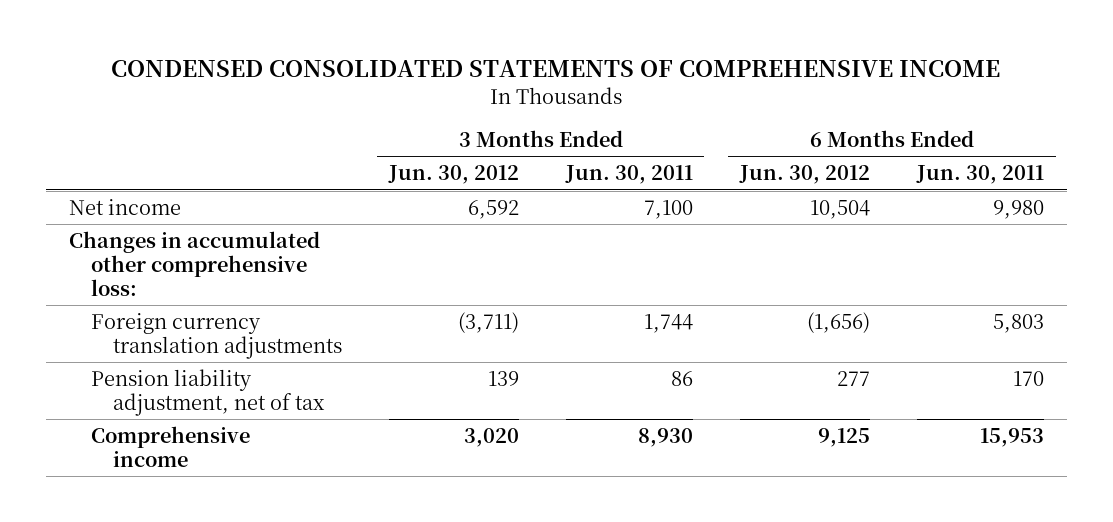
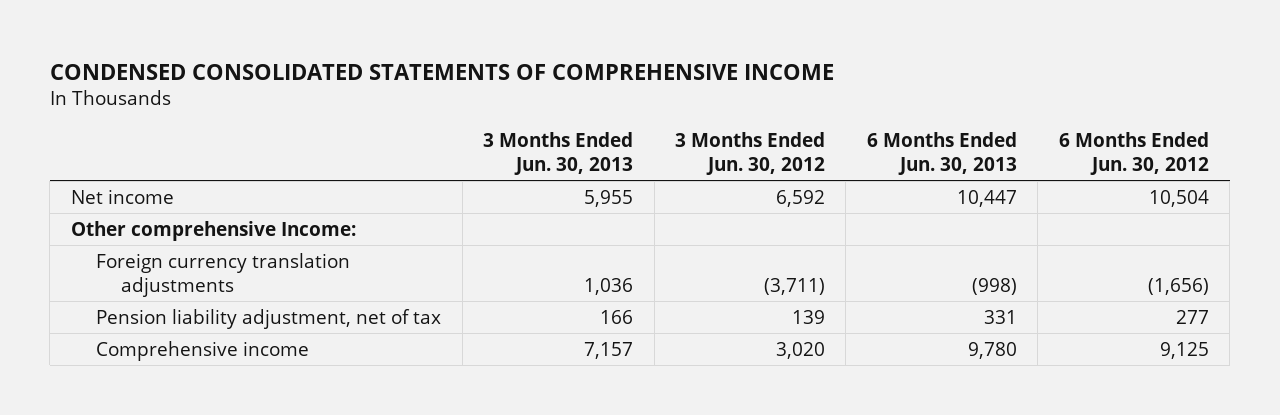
[564,165,693,185] Jun. 30, 2011 -> none
[915,165,1044,185] Jun. 30, 2011 -> none
none -> [483,132,634,175] 3 Months Ended Jun. 30, 2013
none -> [866,132,1017,175] 6 Months Ended Jun. 30, 2013
[69,230,321,296] Changes in accumulated other comprehensive loss: -> [70,220,356,241] Other comprehensive Income:

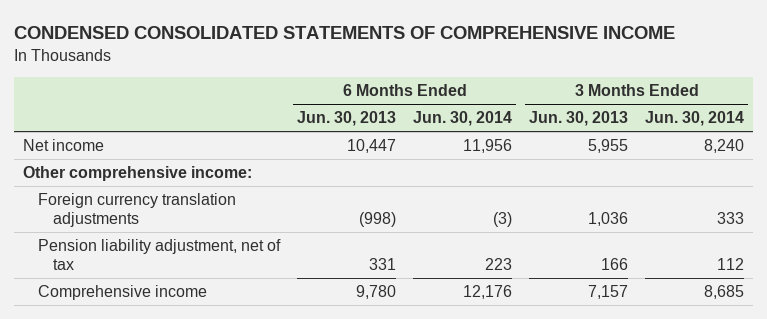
[675,132,826,175] 3 Months Ended Jun. 30, 2012 -> none
[1058,132,1209,175] 6 Months Ended Jun. 30, 2012 -> none
none -> [413,111,513,127] Jun. 30, 2014
none -> [645,111,745,127] Jun. 30, 2014
[70,220,356,241] Other comprehensive Income: -> [22,166,252,182] Other comprehensive income:

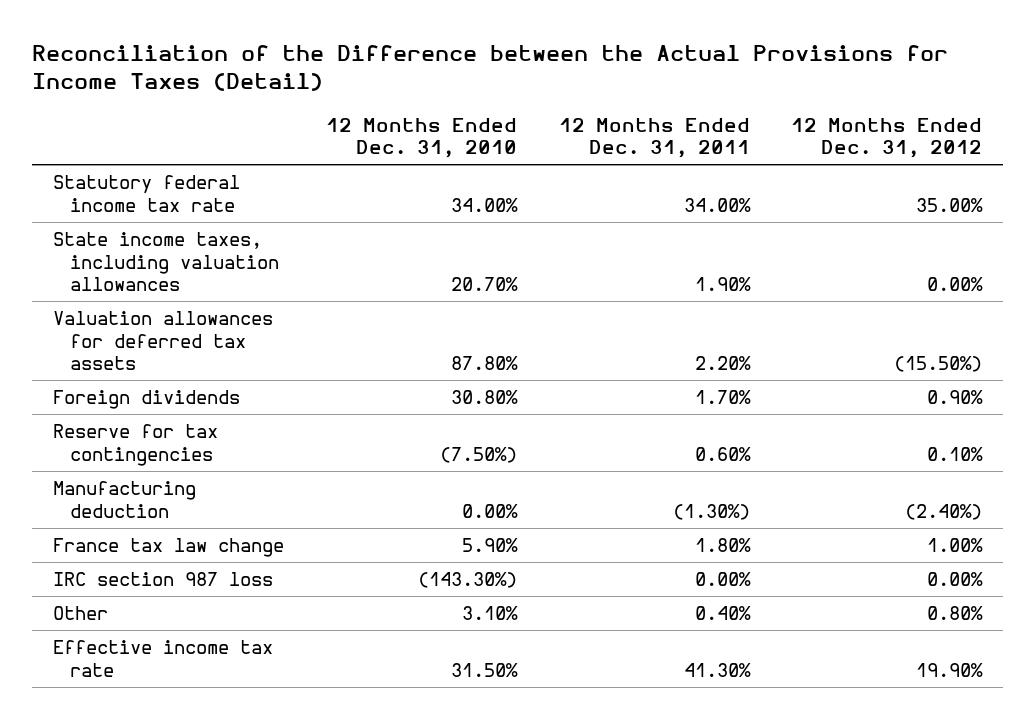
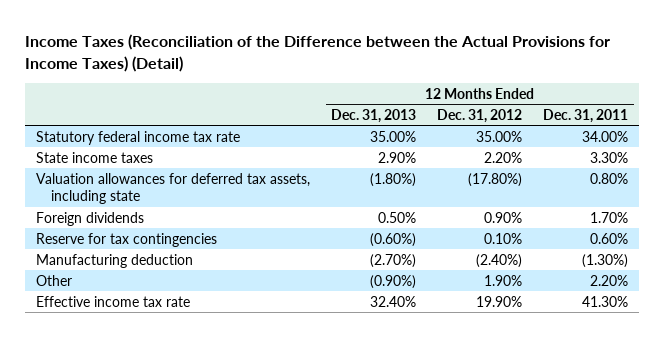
[32,44,949,92] Reconciliation of the Difference between the Actual Provisions for Income Taxes (Detail) -> [25,34,611,72] Income Taxes (Reconciliation of the Difference between the Actual Provisions for Income Taxes) (Detail)
[325,117,517,159] 12 Months Ended Dec. 31, 2010 -> none
none -> [331,108,417,123] Dec. 31, 2013
[53,232,280,292] State income taxes, including valuation allowances -> [35,151,153,163] State income taxes
[694,277,751,292] 1.90% -> [590,151,629,163] 3.30%
[927,277,984,292] 0.00% -> [484,151,523,163] 2.20%
[53,311,274,371] Valuation allowances for deferred tax assets -> [35,172,310,205] Valuation allowances for deferred tax assets, including state
[694,356,751,371] 2.20% -> [590,172,629,184] 0.80%
[894,356,983,373] (15.50%) -> [468,172,523,187] (17.80%)
[53,538,285,558] France tax law change -> none
[53,572,274,587] IRC section 987 loss -> none
[694,606,751,621] 0.40% -> [590,274,629,286] 2.20%
[927,606,984,621] 0.80% -> [484,274,523,286] 1.90%

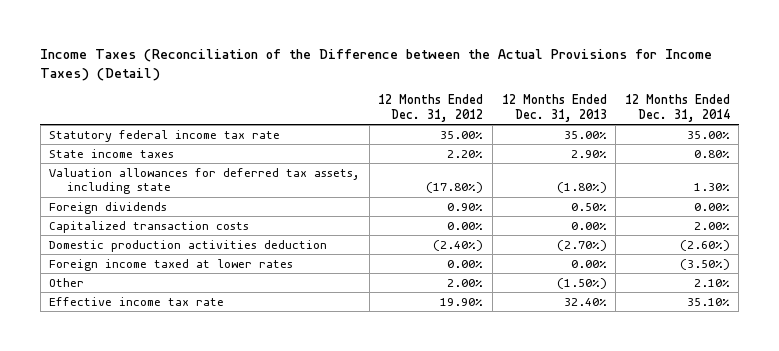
[543,108,629,123] Dec. 31, 2011 -> none
none -> [624,94,730,123] 12 Months Ended Dec. 31, 2014
[35,232,217,247] Reserve for tax contingencies -> none
none -> [49,220,250,233] Capitalized transaction costs
[35,253,193,268] Manufacturing deduction -> [49,239,328,252] Domestic production activities deduction
none -> [49,258,294,271] Foreign income taxed at lower rates
[370,274,417,289] (0.90%) -> [556,277,607,289] (1.50%)
[484,274,523,286] 1.90% -> [447,278,484,287] 2.00%

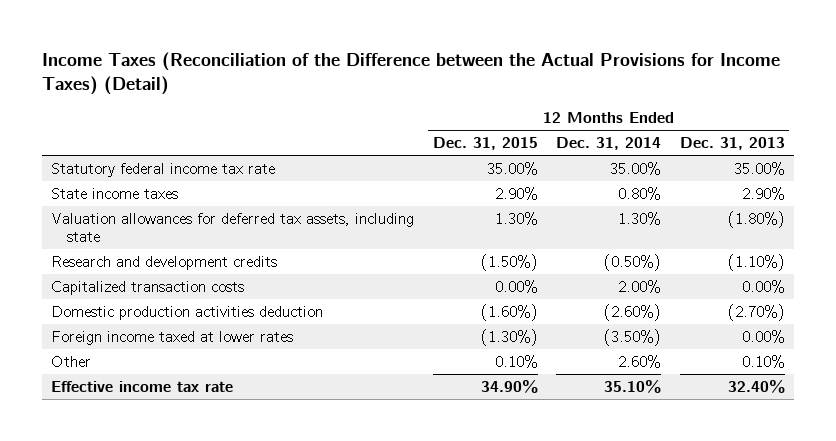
[378,94,484,123] 12 Months Ended Dec. 31, 2012 -> none
none -> [432,137,538,151] Dec. 31, 2015
[49,201,168,214] Foreign dividends -> none
none -> [51,255,278,270] Research and development credits
[556,277,607,289] (1.50%) -> [741,354,785,368] 0.10%
[693,278,730,287] 2.10% -> [618,354,662,368] 2.60%

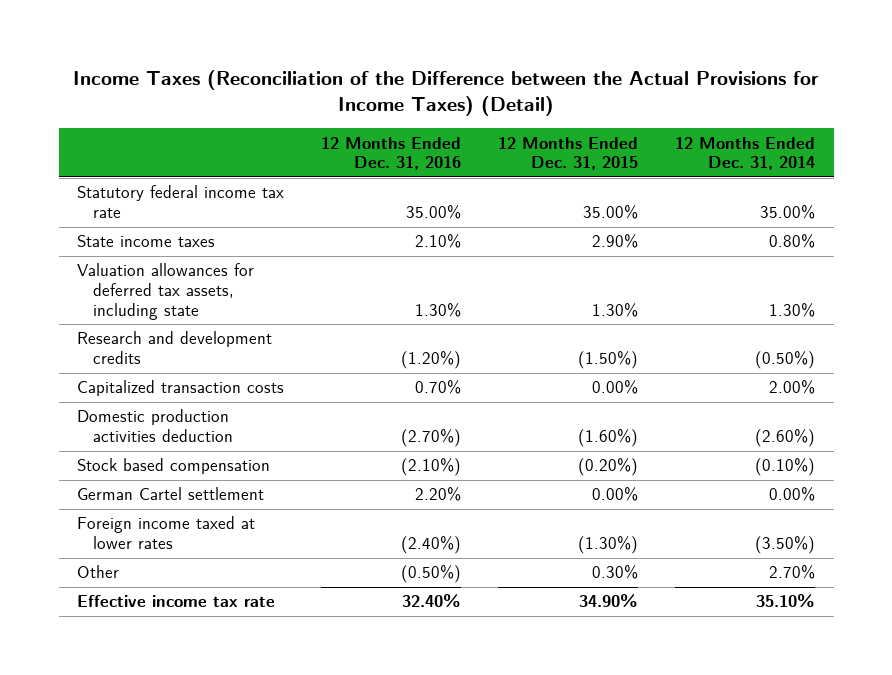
[679,137,785,151] Dec. 31, 2013 -> none
none -> [321,136,462,171] 12 Months Ended Dec. 31, 2016
none -> [77,458,271,475] Stock based compensation
none -> [77,487,265,501] German Cartel settlement
[494,354,538,368] 0.10% -> [592,565,639,580] 0.30%
[618,354,662,368] 2.60% -> [769,565,816,580] 2.70%

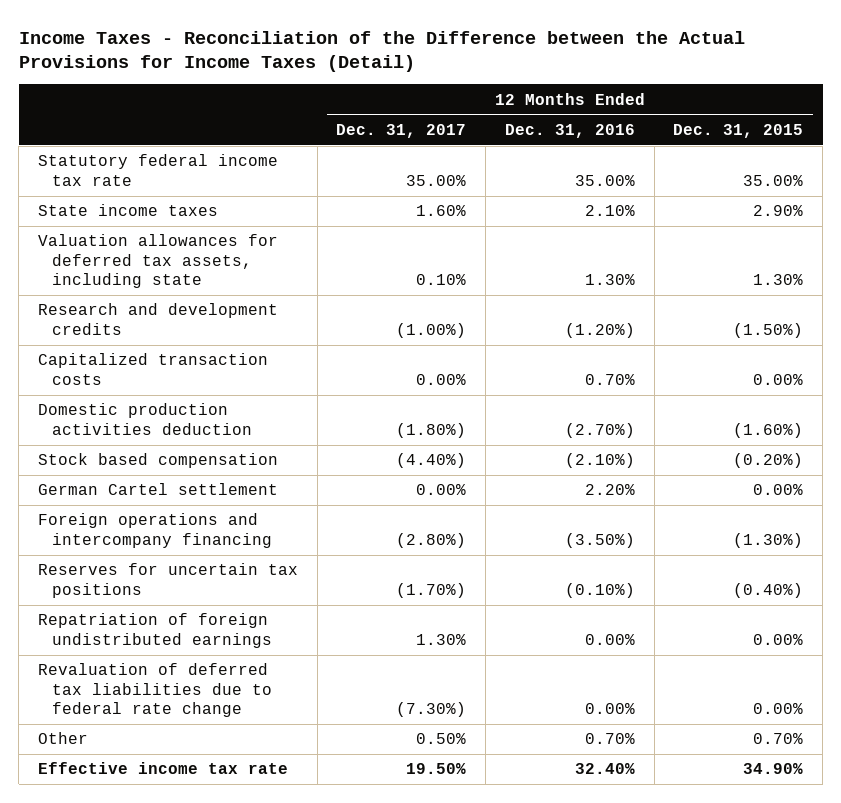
[73,69,820,117] Income Taxes (Reconciliation of the Difference between the Actual Provisions for Income Taxes) (Detail) -> [18,30,745,73] Income Taxes - Reconciliation of the Difference between the Actual Provisions for Income Taxes (Detail)
[675,136,816,171] 12 Months Ended Dec. 31, 2014 -> none
none -> [336,123,467,138] Dec. 31, 2017
[77,516,256,550] Foreign income taxed at lower rates -> none
none -> [38,513,273,548] Foreign operations and intercompany financing
none -> [38,563,299,598] Reserves for uncertain tax positions
none -> [38,613,273,648] Repatriation of foreign undistributed earnings
none -> [38,663,273,718] Revaluation of deferred tax liabilities due to federal rate change
[401,565,462,584] (0.50%) -> [584,733,635,745] 0.70%
[592,565,639,580] 0.30% -> [753,733,804,745] 0.70%

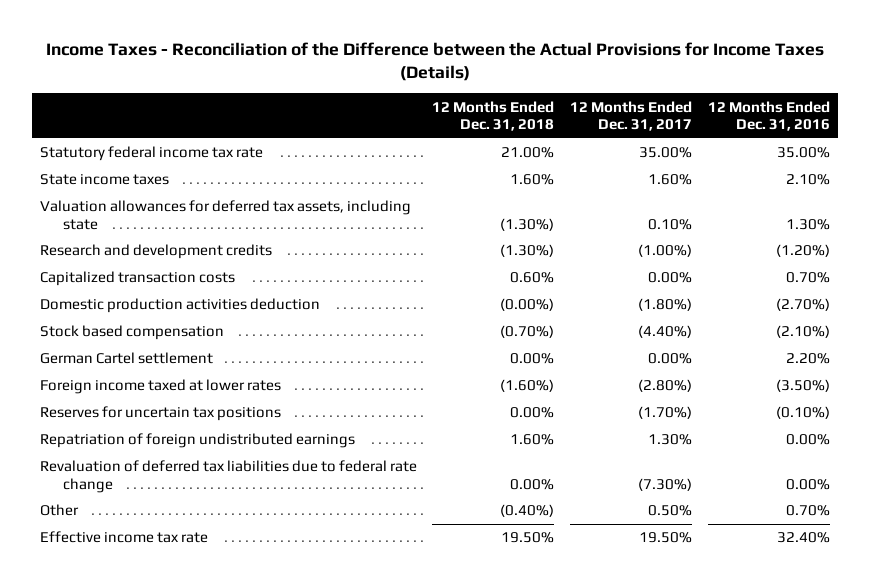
[18,30,745,73] Income Taxes - Reconciliation of the Difference between the Actual Provisions for Income Taxes (Detail) -> [45,42,824,82] Income Taxes - Reconciliation of the Difference between the Actual Provisions for Income Taxes (Details)
[673,123,804,138] Dec. 31, 2015 -> none
none -> [432,100,555,132] 12 Months Ended Dec. 31, 2018
[38,513,273,548] Foreign operations and intercompany financing -> [39,379,281,395] Foreign income taxed at lower rates

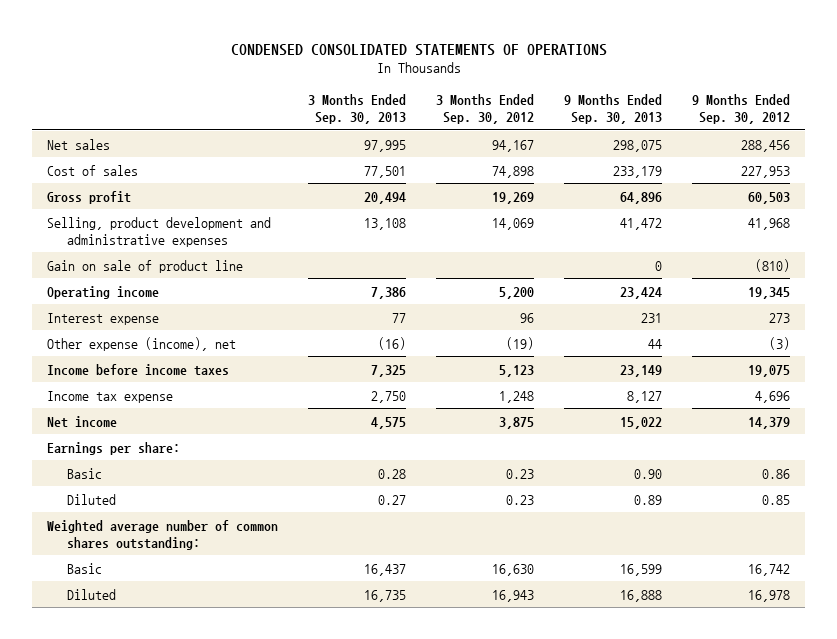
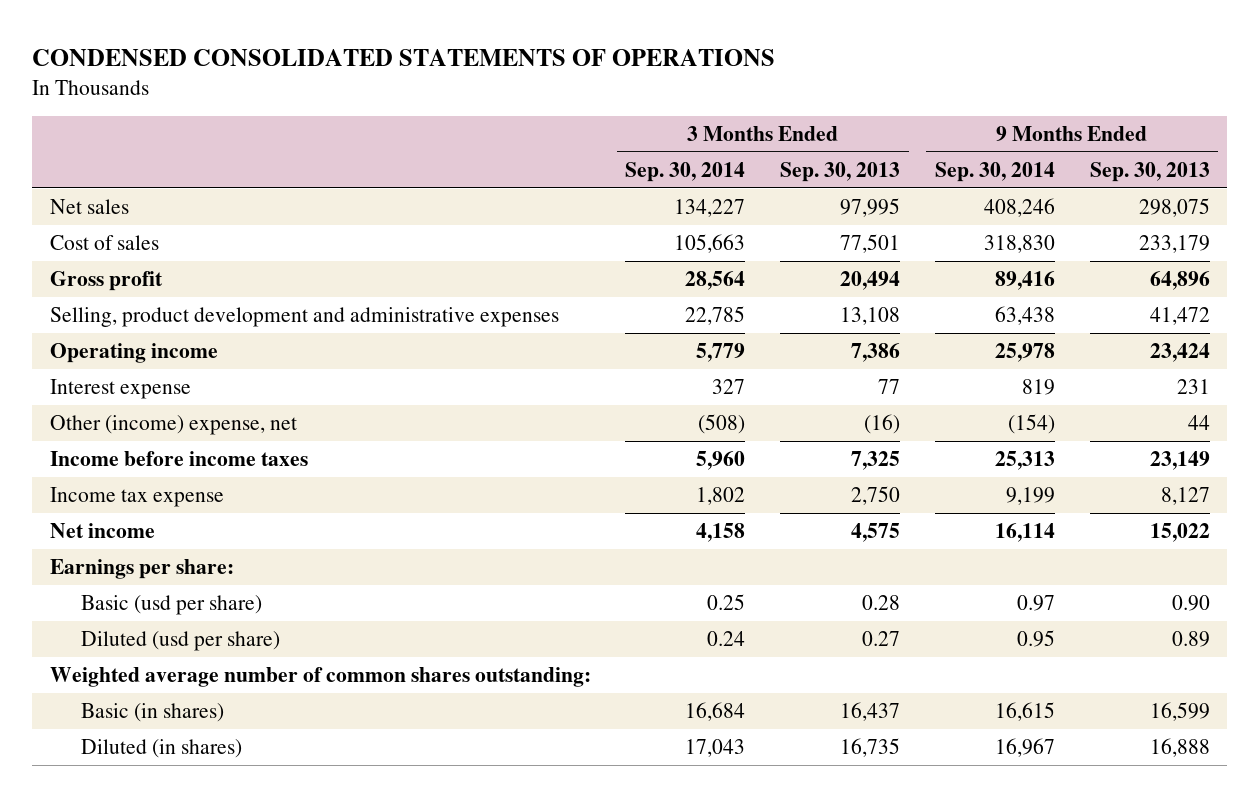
[436,93,535,124] 3 Months Ended Sep. 30, 2012 -> none
[691,93,790,124] 9 Months Ended Sep. 30, 2012 -> none
none -> [625,161,746,182] Sep. 30, 2014
none -> [934,161,1055,182] Sep. 30, 2014
[47,259,244,273] Gain on sale of product line -> none
[47,336,237,351] Other expense (income), net -> [49,414,297,435] Other (income) expense, net
[66,467,102,479] Basic -> [80,594,262,615] Basic (usd per share)
[66,493,116,505] Diluted -> [80,630,280,651] Diluted (usd per share)
[66,562,102,574] Basic -> [80,702,224,722] Basic (in shares)
[66,588,116,600] Diluted -> [80,738,242,758] Diluted (in shares)

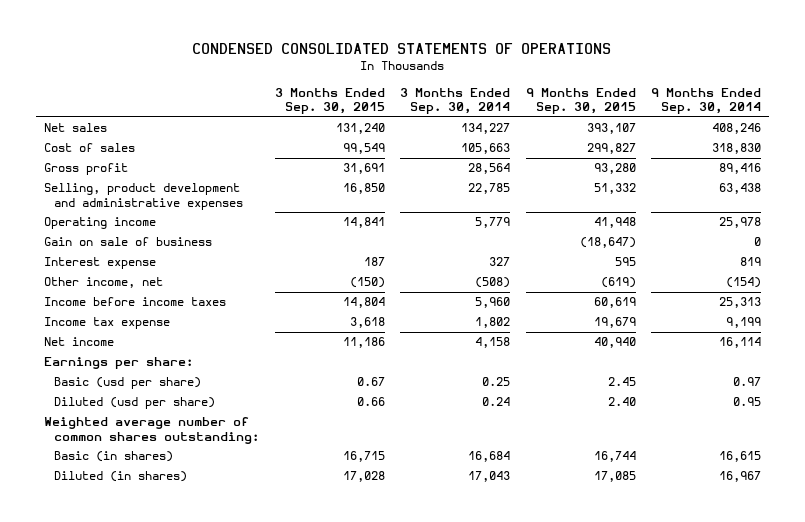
[780,161,901,182] Sep. 30, 2013 -> none
[1089,161,1210,182] Sep. 30, 2013 -> none
none -> [274,87,385,115] 3 Months Ended Sep. 30, 2015
none -> [525,87,636,115] 9 Months Ended Sep. 30, 2015
none -> [43,237,212,247] Gain on sale of business
[49,414,297,435] Other (income) expense, net -> [43,277,163,289] Other income, net

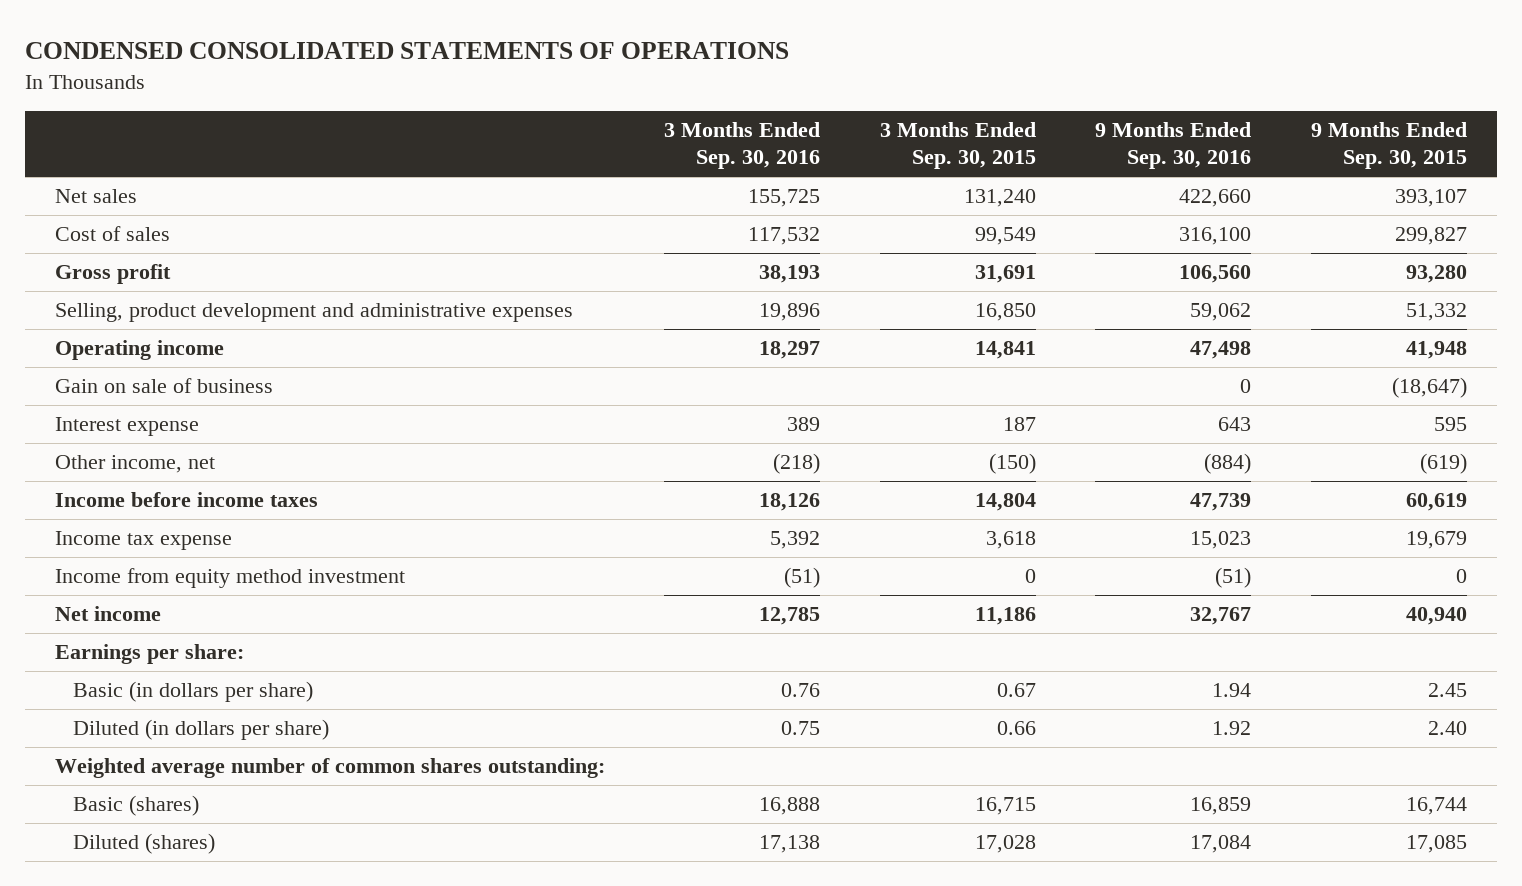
[400,87,511,115] 3 Months Ended Sep. 30, 2014 -> none
[651,87,762,115] 9 Months Ended Sep. 30, 2014 -> none
none -> [664,122,821,170] 3 Months Ended Sep. 30, 2016
none -> [1095,122,1252,170] 9 Months Ended Sep. 30, 2016
none -> [54,568,405,589] Income from equity method investment
[54,377,202,390] Basic (usd per share) -> [73,681,314,703] Basic (in dollars per share)
[54,397,216,410] Diluted (usd per share) -> [73,719,330,741] Diluted (in dollars per share)
[54,451,174,463] Basic (in shares) -> [73,795,200,817] Basic (shares)
[54,471,188,483] Diluted (in shares) -> [73,833,216,855] Diluted (shares)

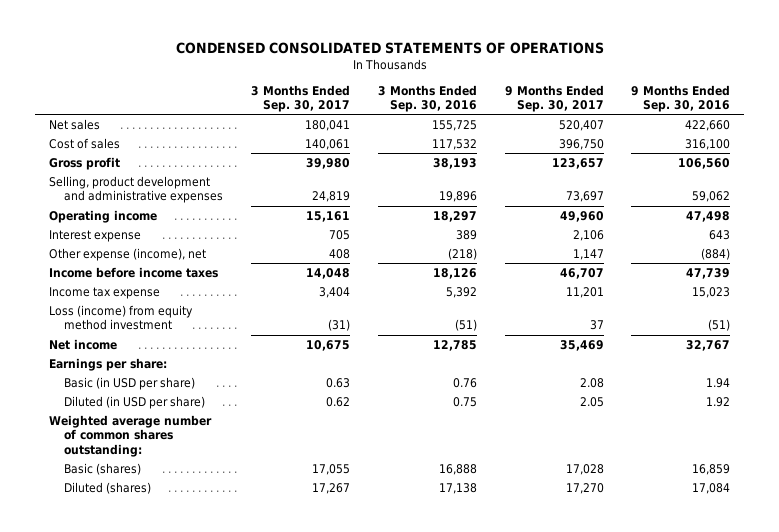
[879,122,1036,170] 3 Months Ended Sep. 30, 2015 -> none
[1311,122,1468,170] 9 Months Ended Sep. 30, 2015 -> none
none -> [251,84,351,113] 3 Months Ended Sep. 30, 2017
none -> [504,84,604,113] 9 Months Ended Sep. 30, 2017
[54,378,273,394] Gain on sale of business -> none
[54,455,215,474] Other income, net -> [48,247,206,261] Other expense (income), net
[54,568,405,589] Income from equity method investment -> [48,304,193,331] Loss (income) from equity method investment
[73,681,314,703] Basic (in dollars per share) -> [64,376,196,390] Basic (in USD per share)
[73,719,330,741] Diluted (in dollars per share) -> [64,395,206,409] Diluted (in USD per share)

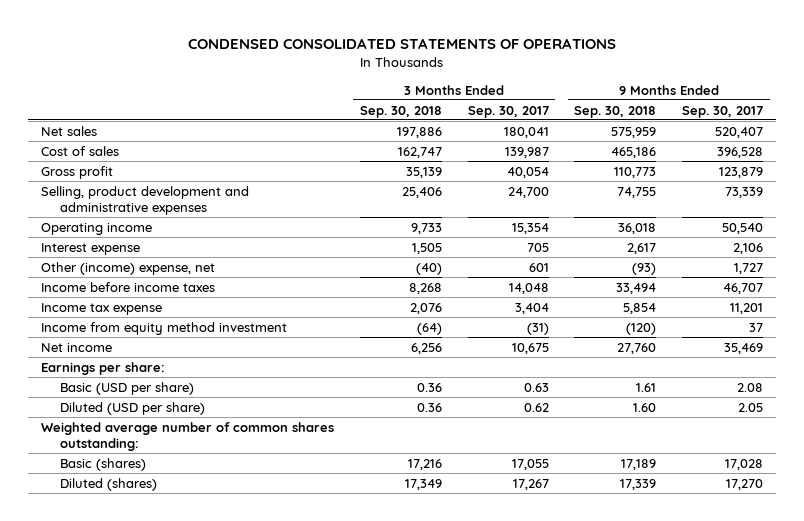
[377,84,477,113] 3 Months Ended Sep. 30, 2016 -> none
[631,84,731,113] 9 Months Ended Sep. 30, 2016 -> none
none -> [359,105,442,118] Sep. 30, 2018
none -> [574,105,657,118] Sep. 30, 2018
[305,138,351,150] 140,061 -> [504,146,549,158] 139,987
[558,138,604,150] 396,750 -> [717,146,764,158] 396,528
[306,157,351,169] 39,980 -> [506,166,549,178] 40,054
[551,157,604,169] 123,657 -> [719,166,764,178] 123,879
[312,191,351,203] 24,819 -> [507,186,549,198] 24,700
[565,191,604,203] 73,697 -> [725,186,764,198] 73,339
[306,210,351,222] 15,161 -> [511,222,549,234] 15,354
[559,210,604,222] 49,960 -> [722,222,764,234] 50,540
[48,247,206,261] Other expense (income), net -> [41,261,216,275] Other (income) expense, net
[329,248,351,259] 408 -> [528,262,549,272] 601
[572,248,604,260] 1,147 -> [734,262,764,274] 1,727
[48,304,193,331] Loss (income) from equity method investment -> [41,321,288,335] Income from equity method investment
[64,376,196,390] Basic (in USD per share) -> [59,381,194,395] Basic (USD per share)
[64,395,206,409] Diluted (in USD per share) -> [59,401,205,415] Diluted (USD per share)

